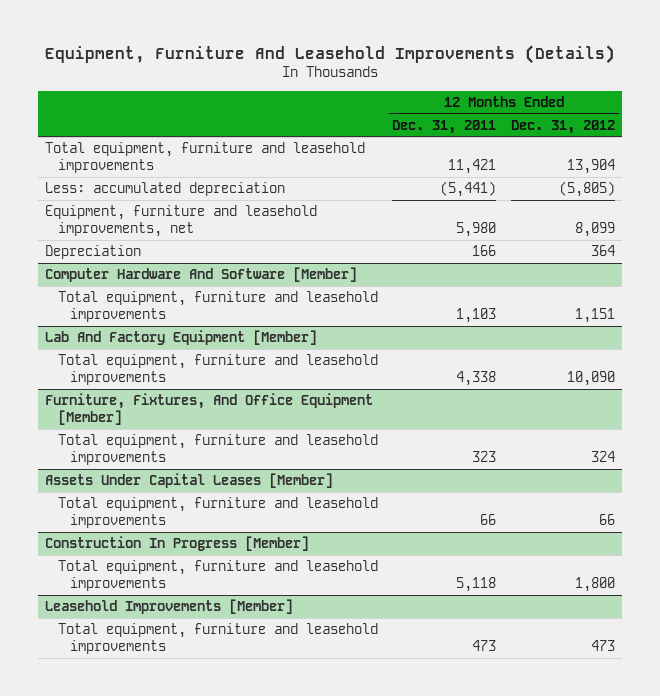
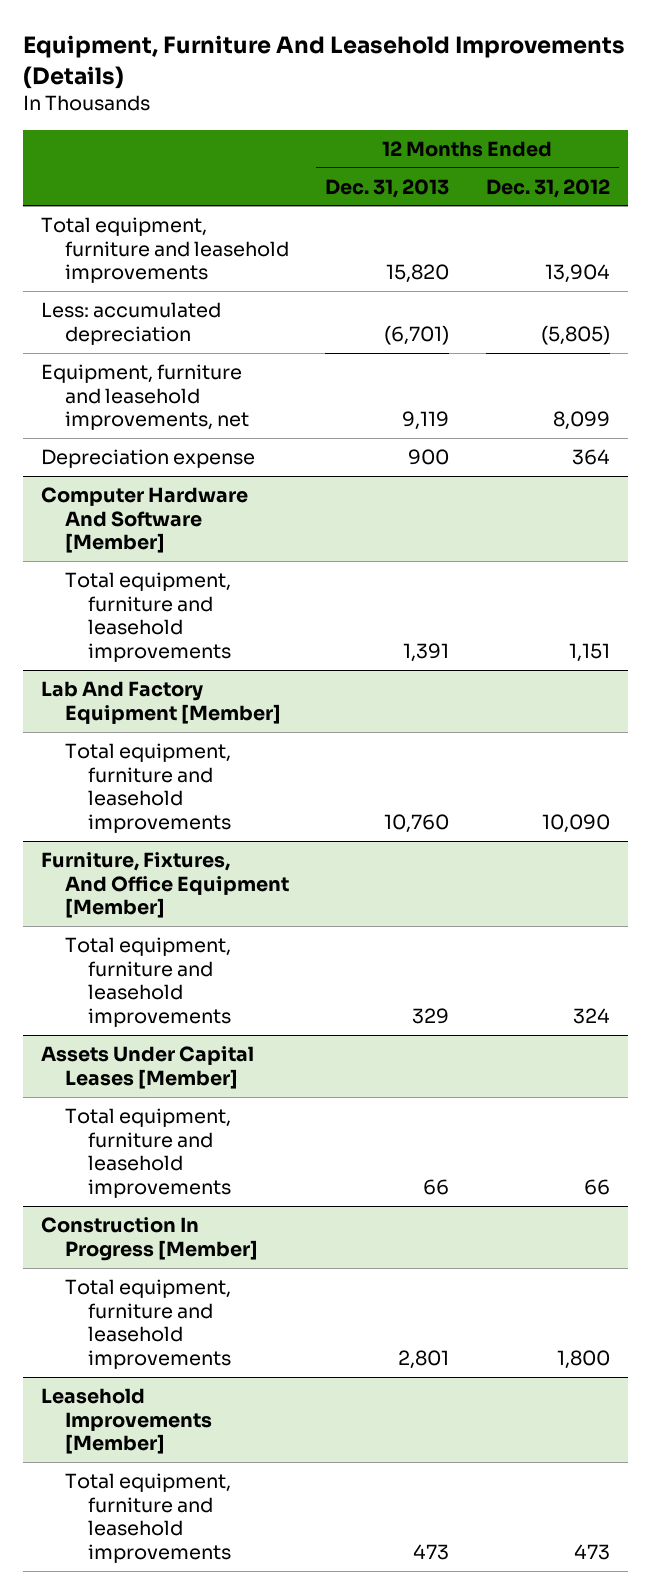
[392,119,497,134] Dec. 31, 2011 -> none
none -> [325,178,450,198] Dec. 31, 2013
[45,245,142,260] Depreciation -> [41,449,256,469] Depreciation expense

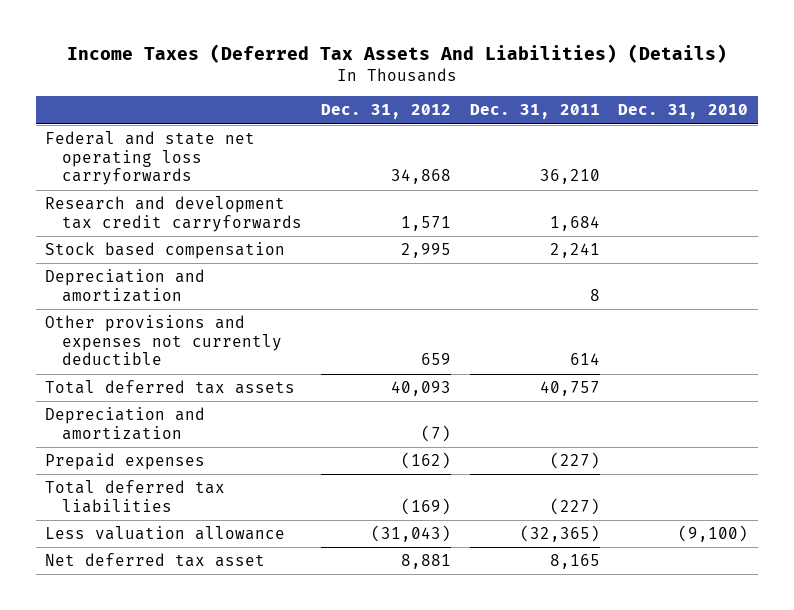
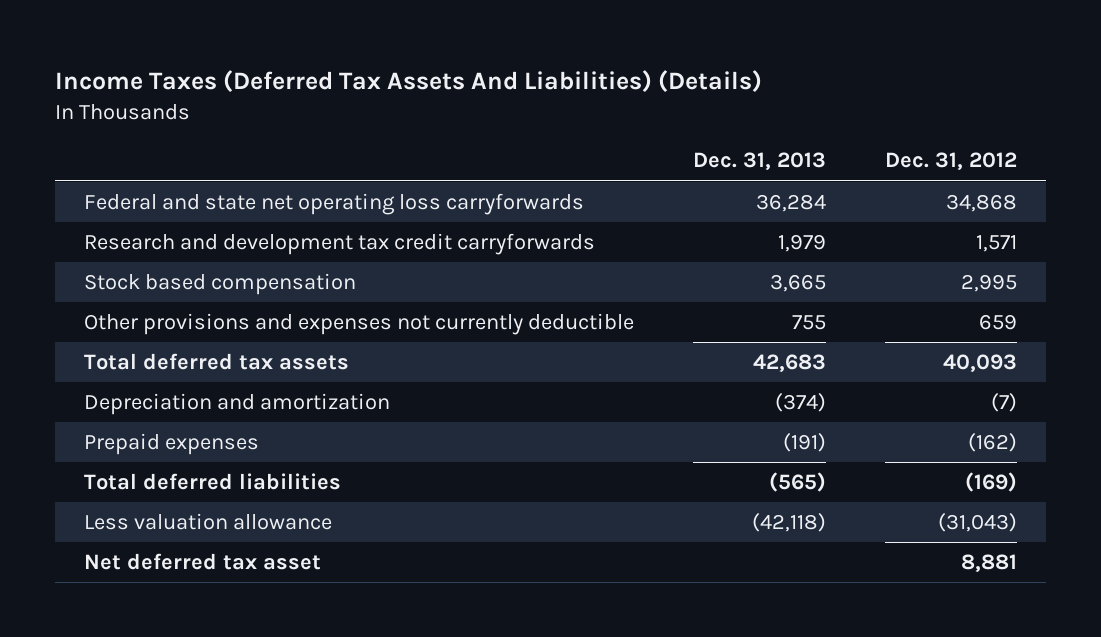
[469,104,600,120] Dec. 31, 2011 -> none
[618,104,749,120] Dec. 31, 2010 -> none
none -> [693,152,827,171] Dec. 31, 2013
[45,269,206,302] Depreciation and amortization -> none
[45,480,226,513] Total deferred tax liabilities -> [84,472,342,490] Total deferred liabilities

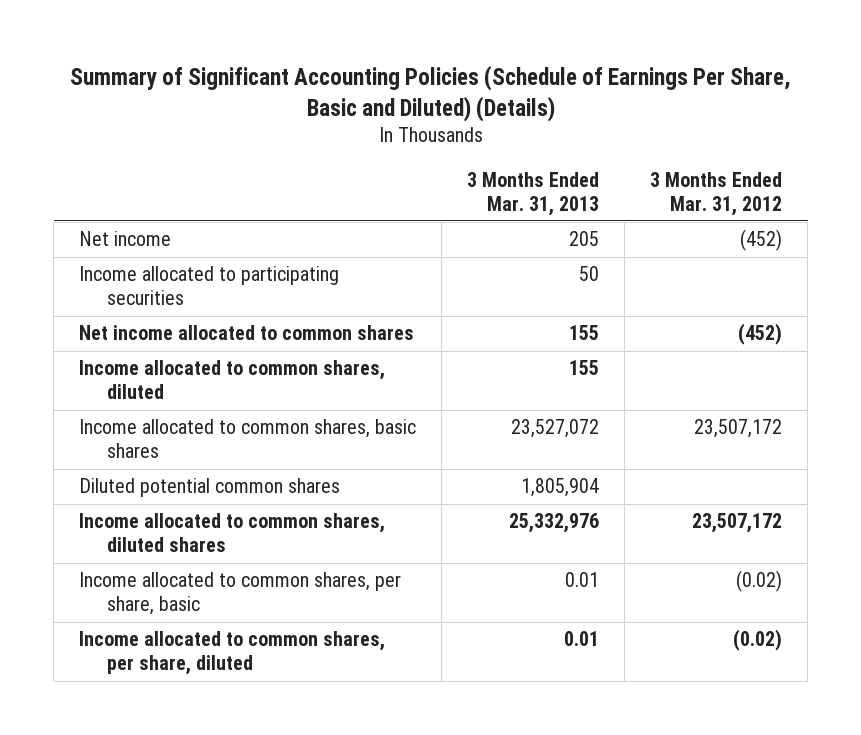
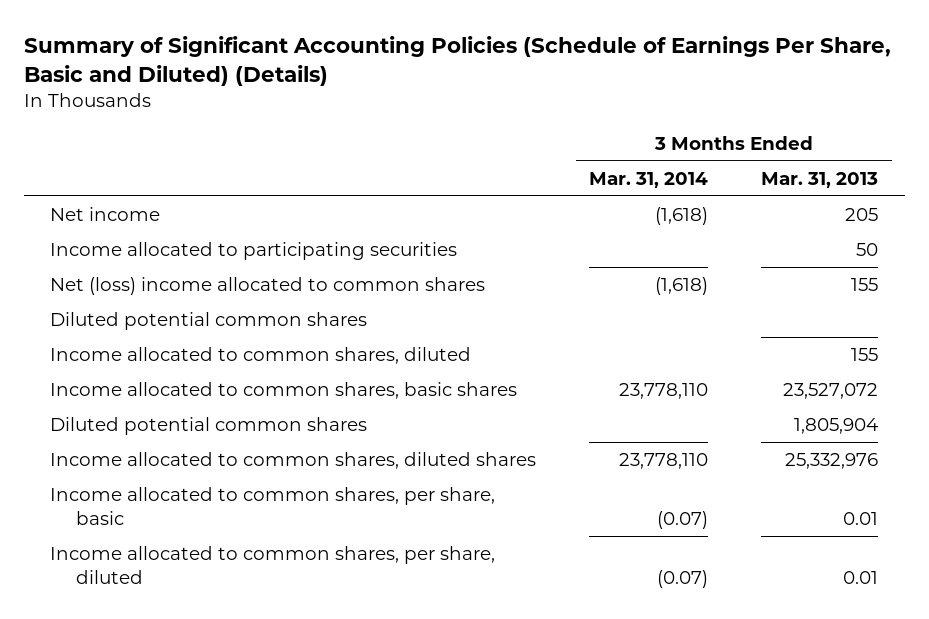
[650,171,783,216] 3 Months Ended Mar. 31, 2012 -> none
none -> [589,171,709,188] Mar. 31, 2014
[79,325,415,341] Net income allocated to common shares -> [50,277,486,296] Net (loss) income allocated to common shares
none -> [50,312,368,331] Diluted potential common shares

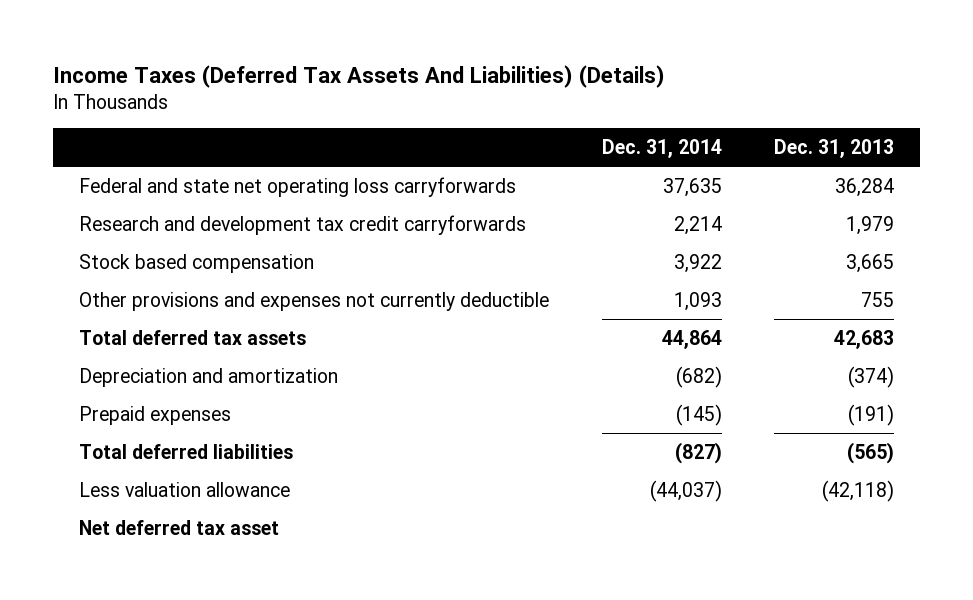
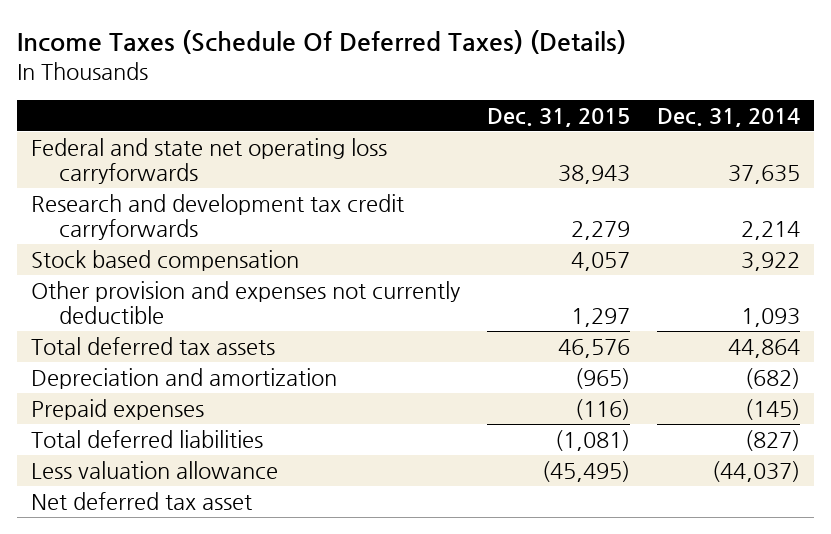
[53,64,666,88] Income Taxes (Deferred Tax Assets And Liabilities) (Details) -> [17,30,627,55] Income Taxes (Schedule Of Deferred Taxes) (Details)
[773,139,894,159] Dec. 31, 2013 -> none
none -> [487,108,631,128] Dec. 31, 2015
[79,291,550,311] Other provisions and expenses not currently deductible -> [30,280,460,325] Other provision and expenses not currently deductible

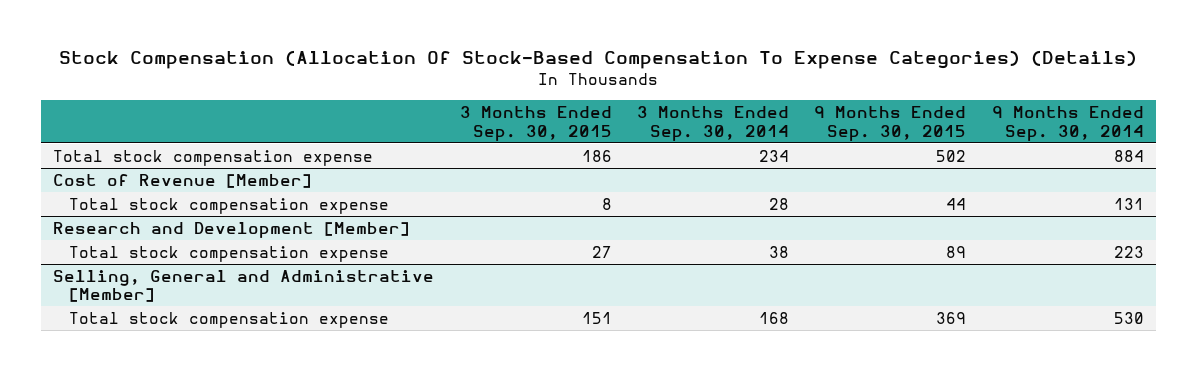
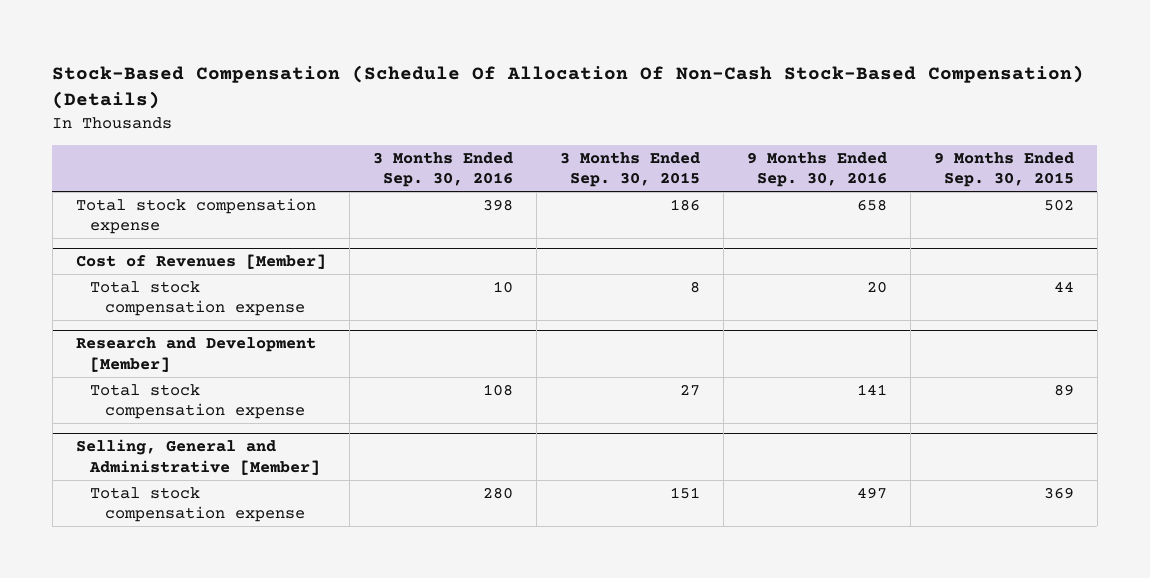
[59,50,1138,70] Stock Compensation (Allocation Of Stock-Based Compensation To Expense Categories) (Details) -> [52,64,1085,110] Stock-Based Compensation (Schedule Of Allocation Of Non-Cash Stock-Based Compensation) (Details)
[636,106,789,141] 3 Months Ended Sep. 30, 2014 -> none
[991,106,1144,141] 9 Months Ended Sep. 30, 2014 -> none
none -> [372,151,513,188] 3 Months Ended Sep. 30, 2016
none -> [746,151,887,188] 9 Months Ended Sep. 30, 2016
[53,173,313,188] Cost of Revenue [Member] -> [75,253,326,269] Cost of Revenues [Member]

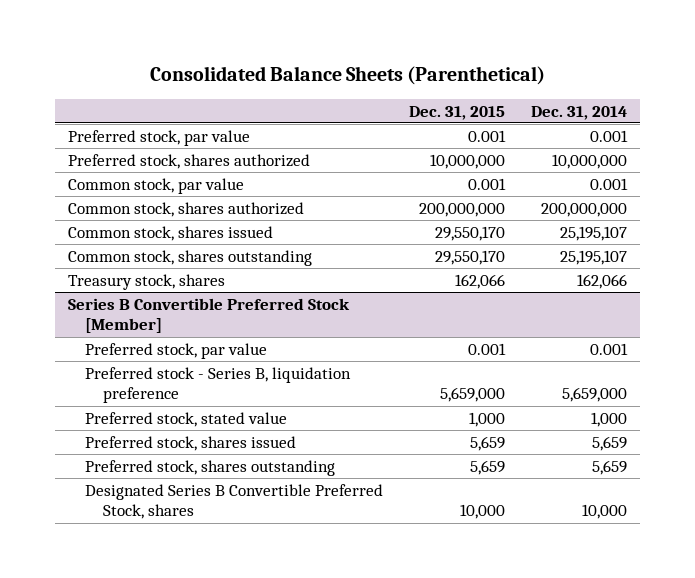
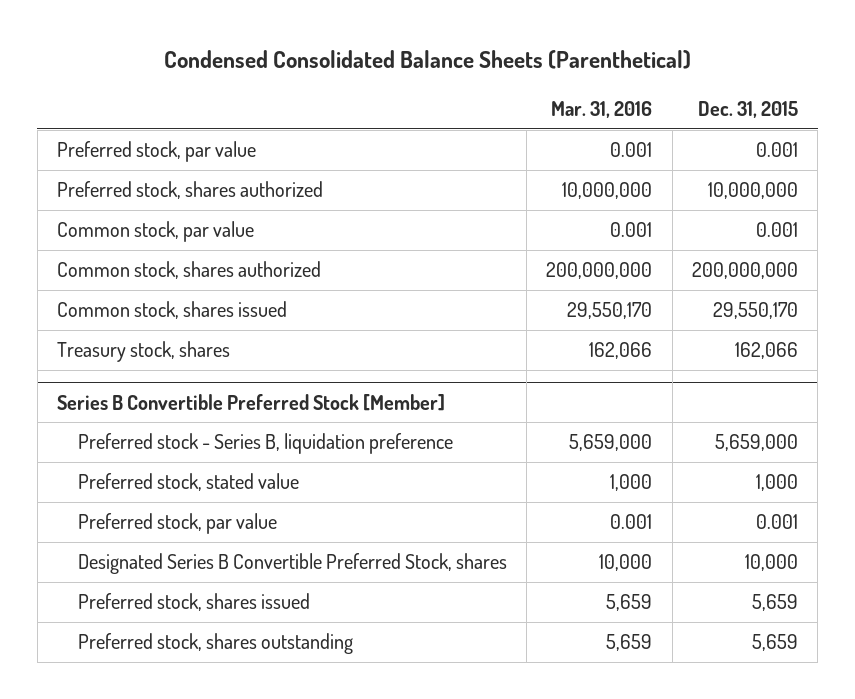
[149,66,545,86] Consolidated Balance Sheets (Parenthetical) -> [163,50,691,70] Condensed Consolidated Balance Sheets (Parenthetical)
[531,105,628,120] Dec. 31, 2014 -> none
none -> [551,100,653,118] Mar. 31, 2016
[67,250,312,267] Common stock, shares outstanding -> none
[85,343,268,360] Preferred stock, par value -> [77,513,277,535] Preferred stock, par value
[85,484,384,520] Designated Series B Convertible Preferred Stock, shares -> [77,553,507,575] Designated Series B Convertible Preferred Stock, shares

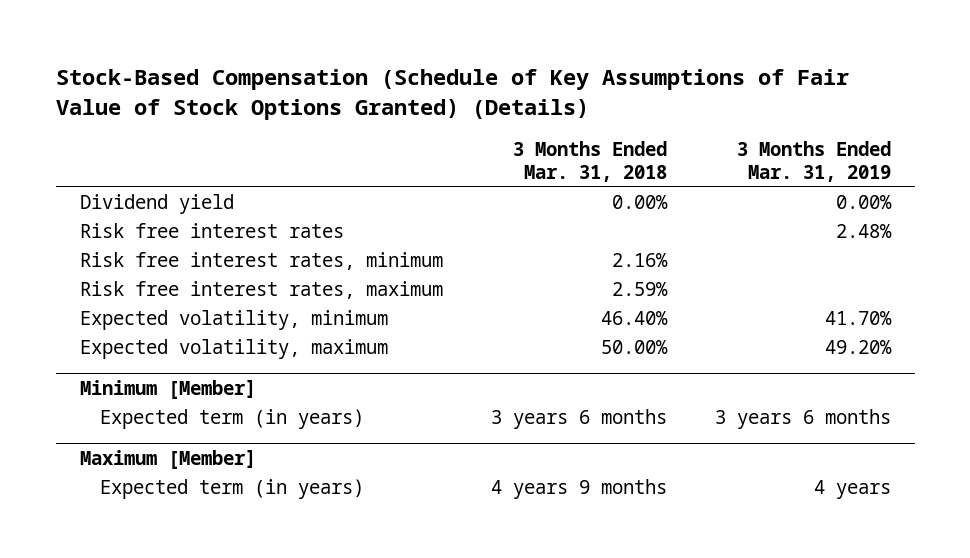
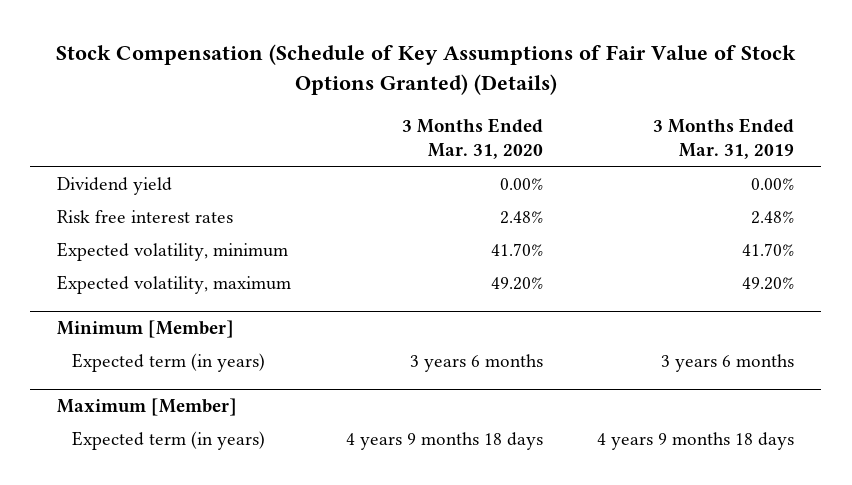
[55,69,849,120] Stock-Based Compensation (Schedule of Key Assumptions of Fair Value of Stock Options Granted) (Details) -> [55,43,796,95] Stock Compensation (Schedule of Key Assumptions of Fair Value of Stock Options Granted) (Details)
[512,140,667,183] 3 Months Ended Mar. 31, 2018 -> none
none -> [401,117,543,160] 3 Months Ended Mar. 31, 2020
[79,252,443,271] Risk free interest rates, minimum -> none
[79,281,443,300] Risk free interest rates, maximum -> none
[813,480,891,500] 4 years -> [597,431,795,450] 4 years 9 months 18 days

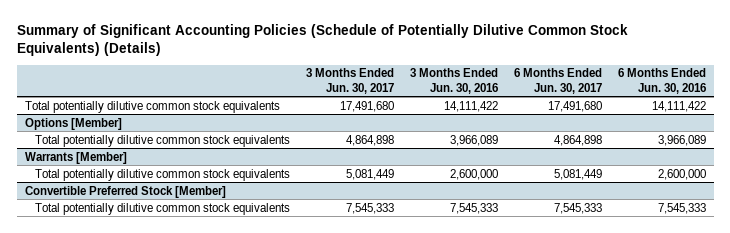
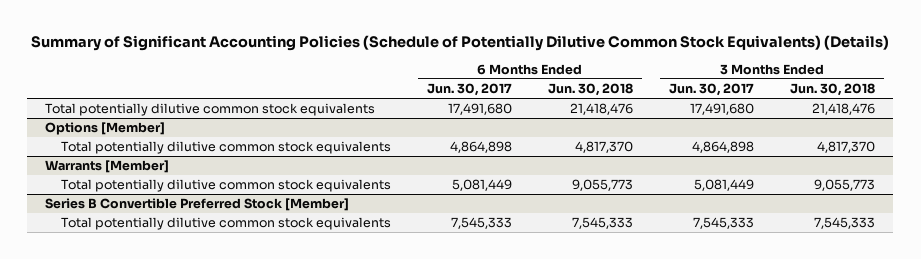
[409,68,498,94] 3 Months Ended Jun. 30, 2016 -> none
[617,68,706,94] 6 Months Ended Jun. 30, 2016 -> none
none -> [548,83,634,97] Jun. 30, 2018
none -> [790,83,876,97] Jun. 30, 2018
[24,185,226,198] Convertible Preferred Stock [Member] -> [45,198,350,212] Series B Convertible Preferred Stock [Member]

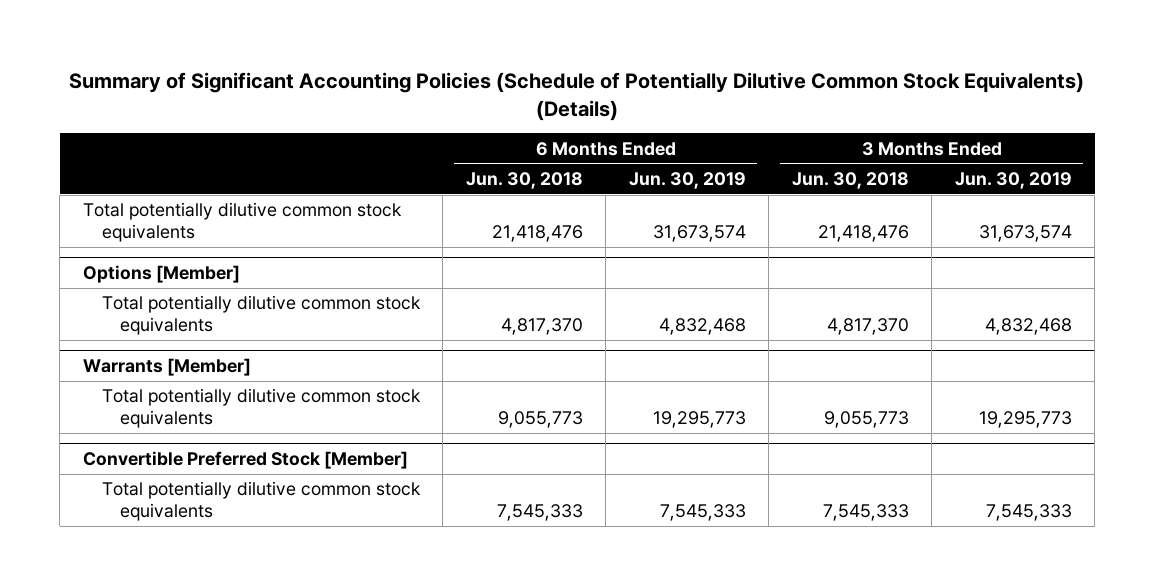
[427,83,513,97] Jun. 30, 2017 -> none
[669,83,755,97] Jun. 30, 2017 -> none
none -> [628,172,746,190] Jun. 30, 2019
none -> [954,172,1072,190] Jun. 30, 2019
[45,198,350,212] Series B Convertible Preferred Stock [Member] -> [82,451,408,470] Convertible Preferred Stock [Member]

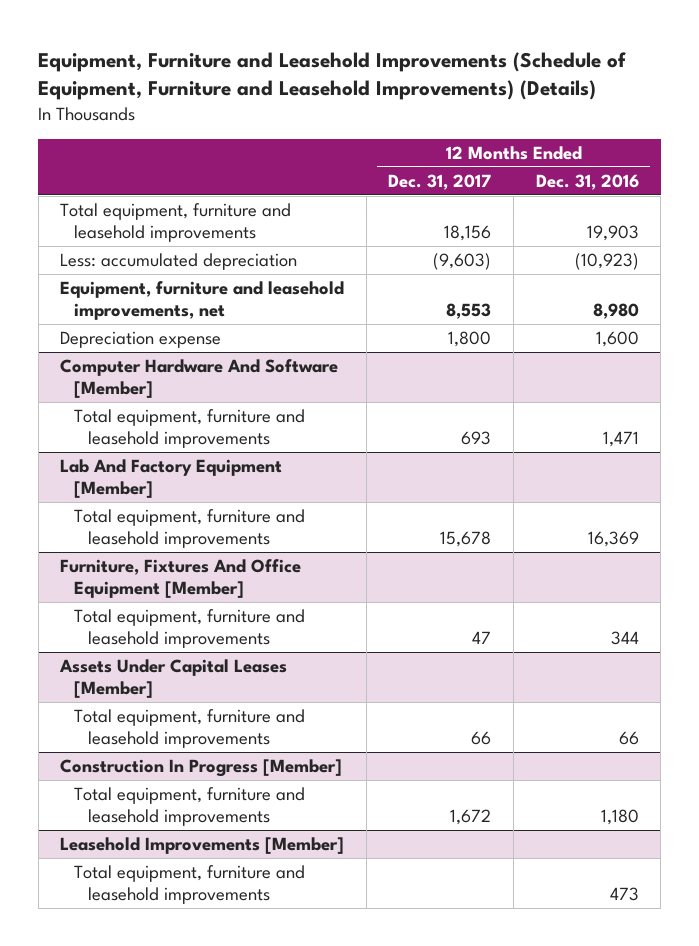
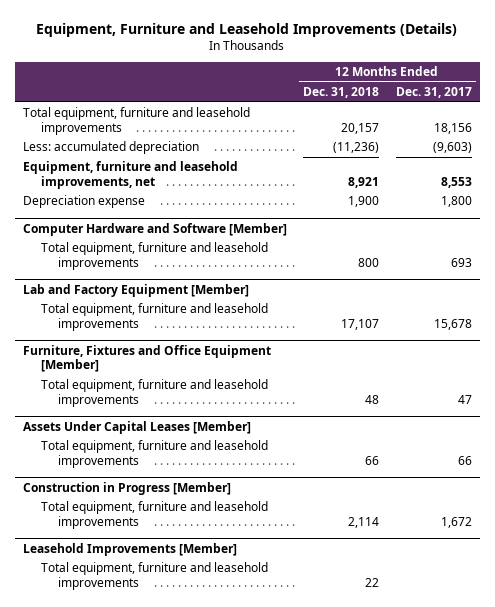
[38,51,627,101] Equipment, Furniture and Leasehold Improvements (Schedule of Equipment, Furniture and Leasehold Improvements) (Details) -> [36,22,458,37] Equipment, Furniture and Leasehold Improvements (Details)
[535,173,639,190] Dec. 31, 2016 -> none
none -> [303,87,380,99] Dec. 31, 2018
[60,359,339,398] Computer Hardware And Software [Member] -> [23,222,288,236] Computer Hardware and Software [Member]
[60,459,283,498] Lab And Factory Equipment [Member] -> [23,283,250,297] Lab and Factory Equipment [Member]
[60,559,302,598] Furniture, Fixtures And Office Equipment [Member] -> [23,344,272,372] Furniture, Fixtures and Office Equipment [Member]
[60,759,343,778] Construction In Progress [Member] -> [23,481,232,495] Construction in Progress [Member]

